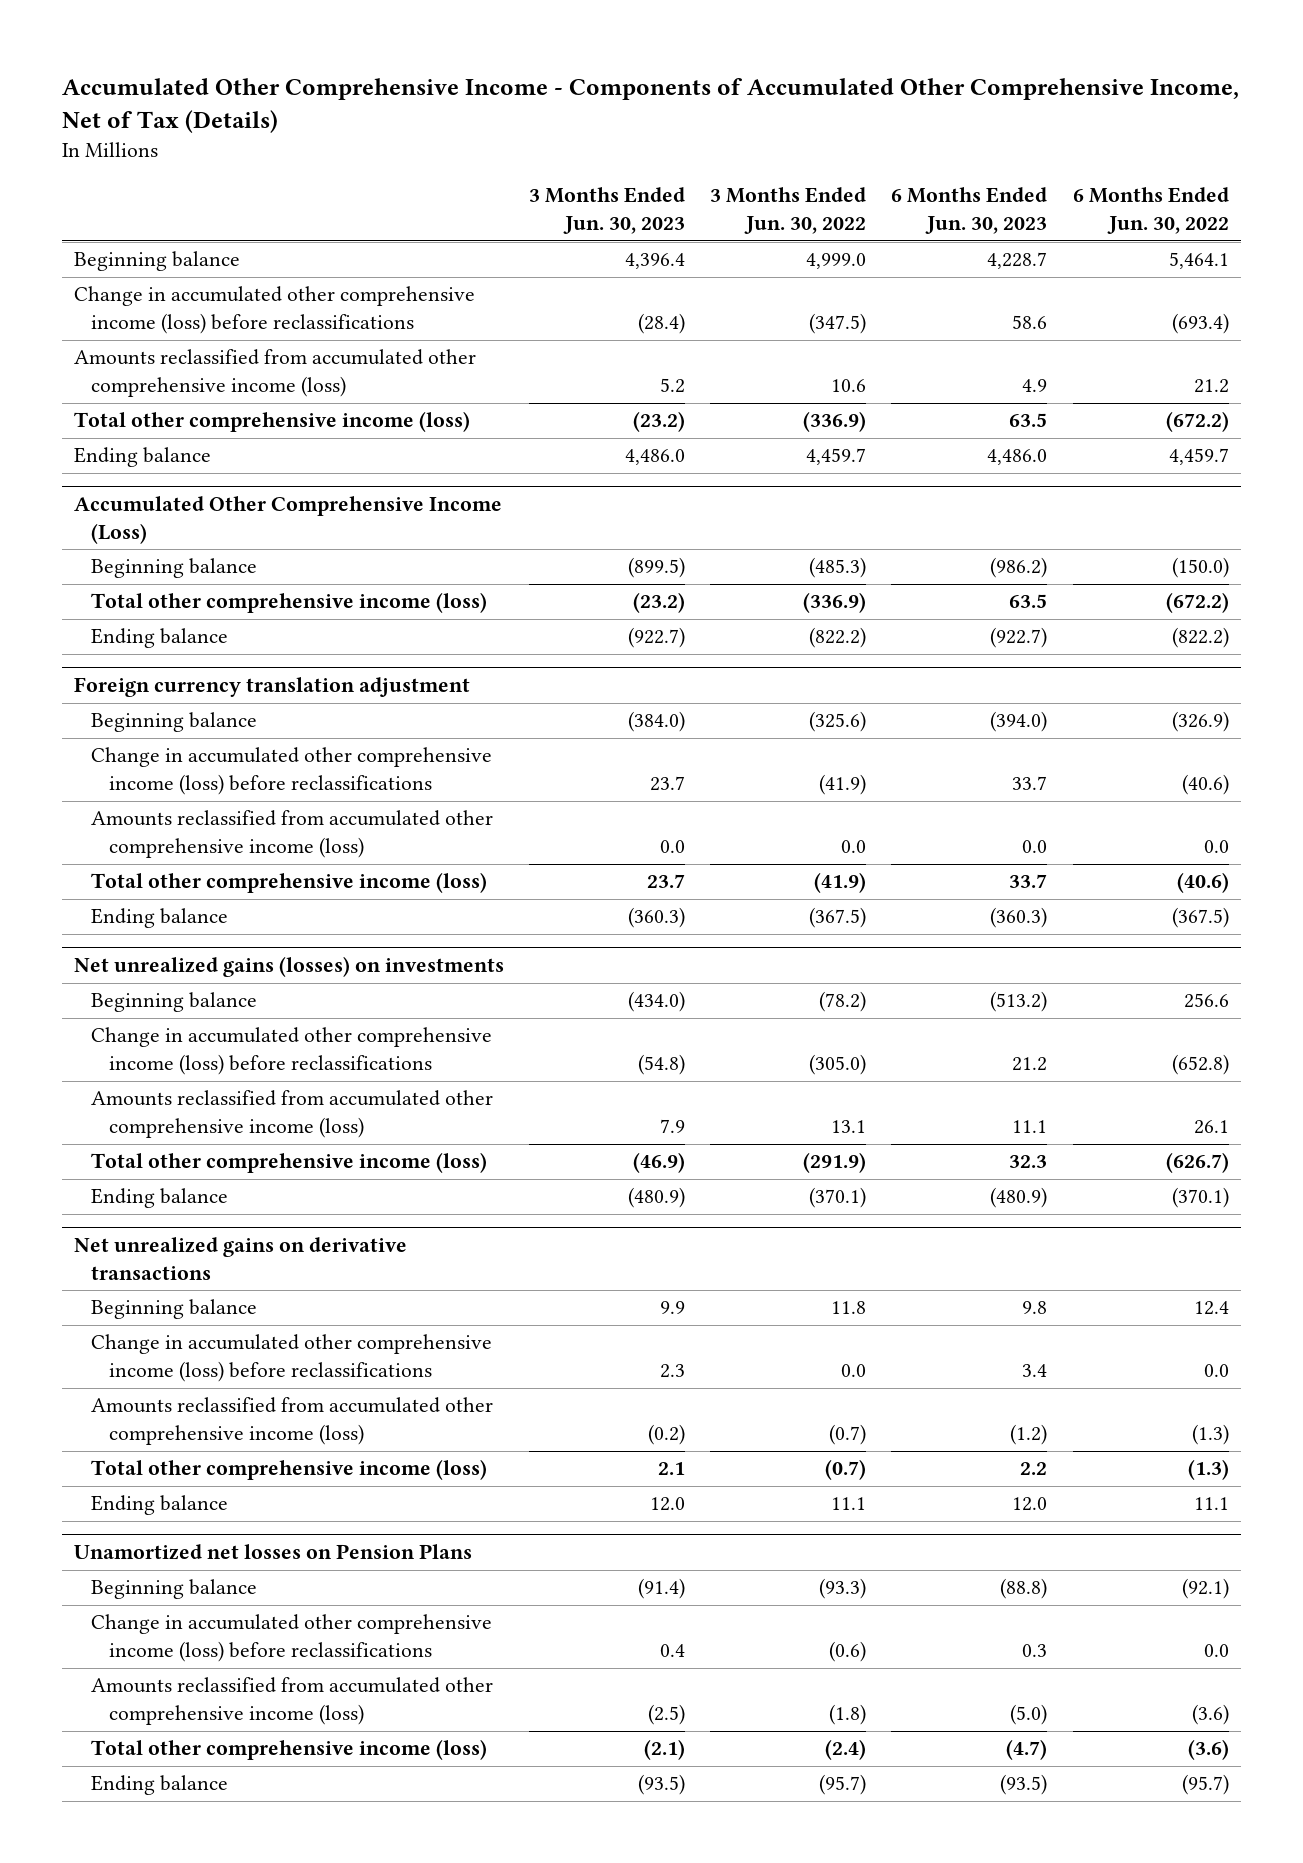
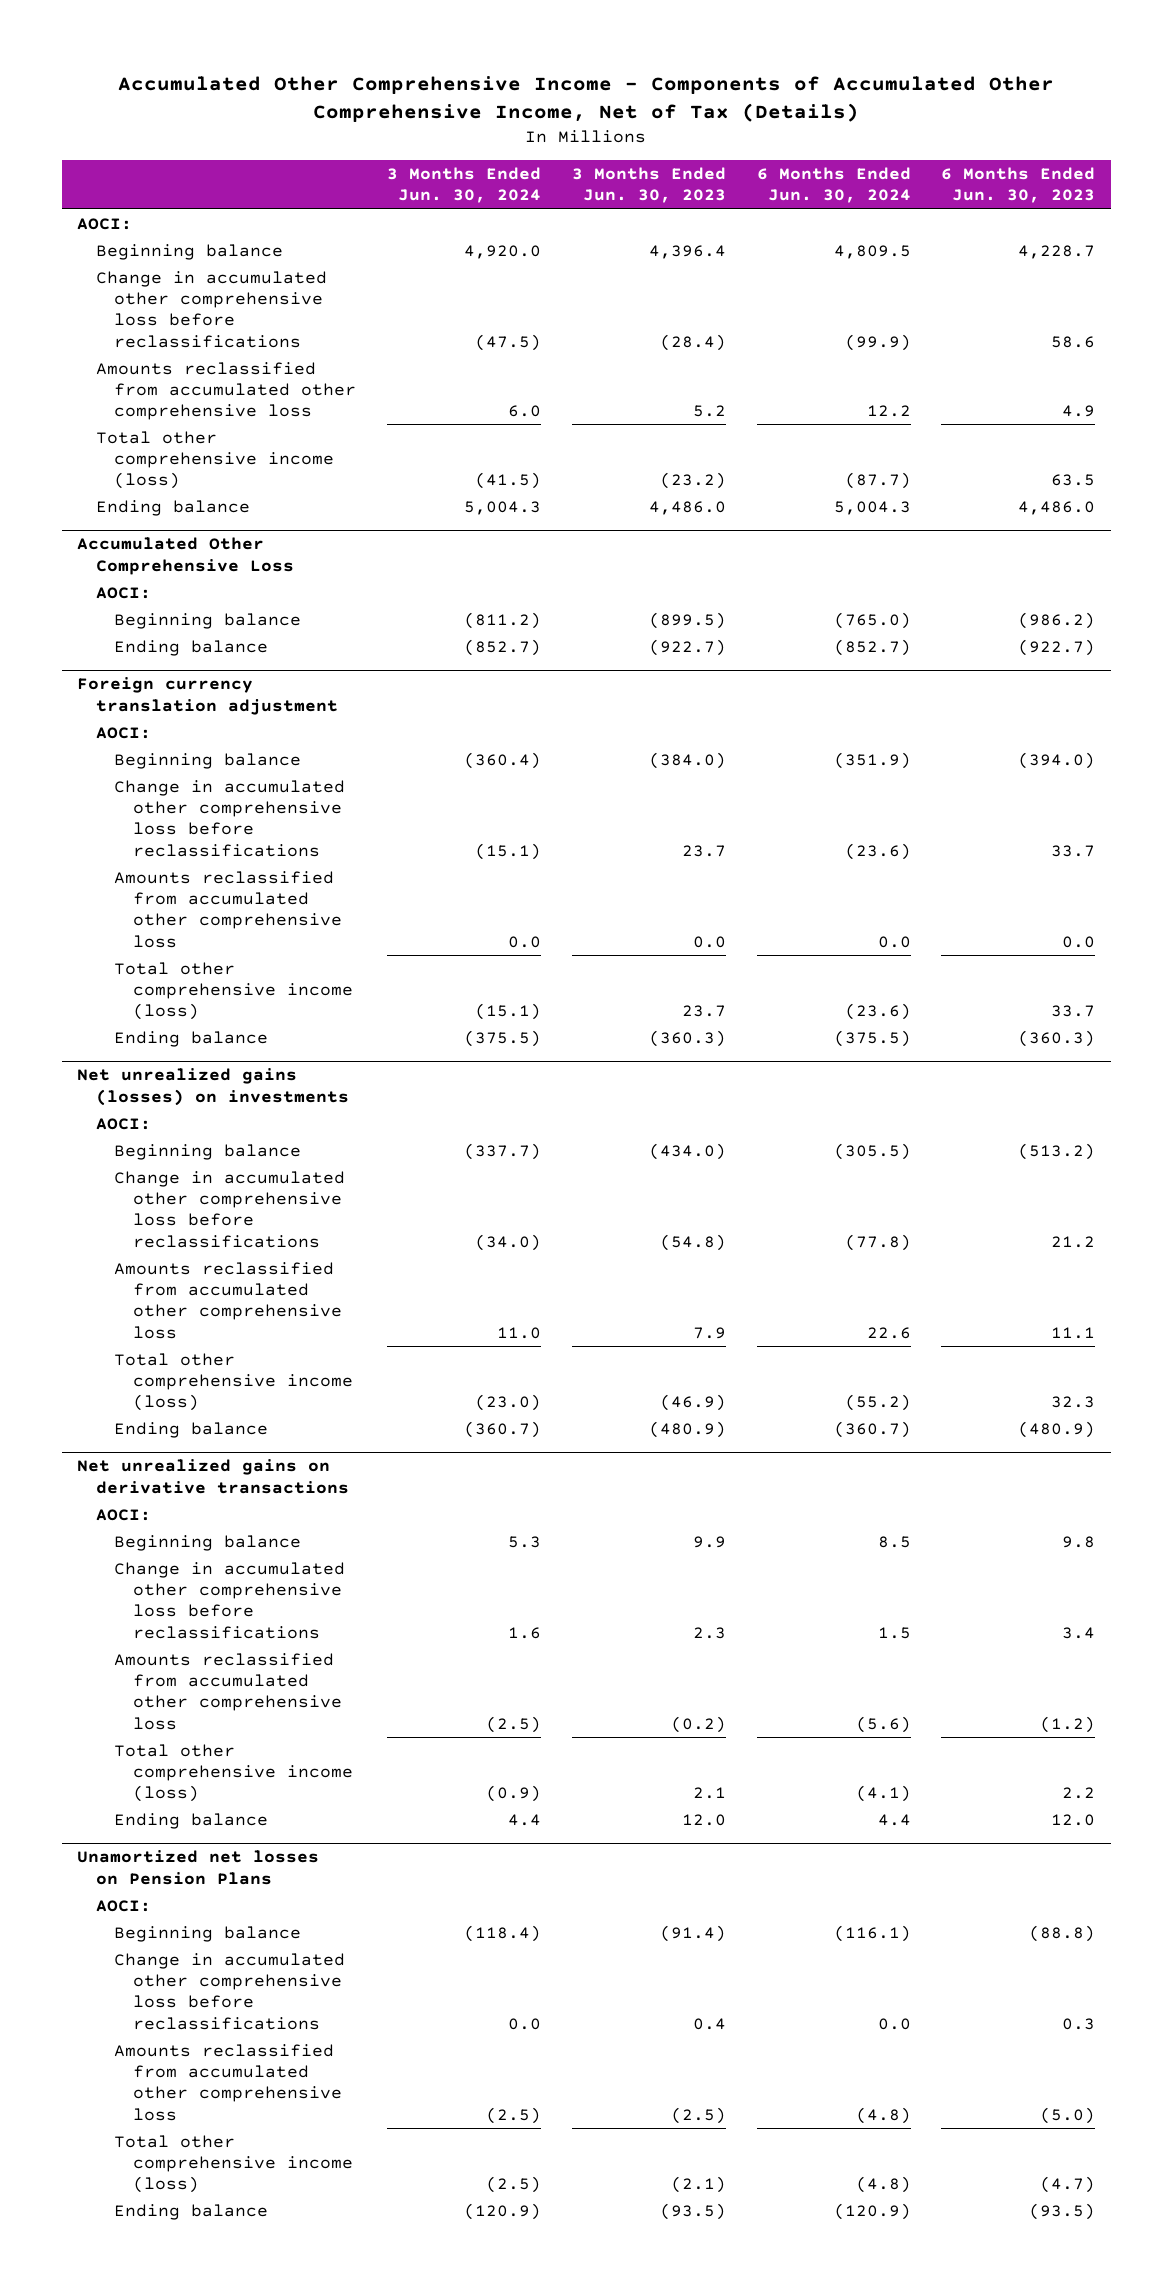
[710,187,867,234] 3 Months Ended Jun. 30, 2022 -> none
[1072,187,1229,234] 6 Months Ended Jun. 30, 2022 -> none
none -> [386,167,541,204] 3 Months Ended Jun. 30, 2024
none -> [756,167,911,204] 6 Months Ended Jun. 30, 2024
none -> [77,217,133,230] AOCI:
[74,286,476,334] Change in accumulated other comprehensive income (loss) before reclassifications -> [95,270,327,348] Change in accumulated other comprehensive loss before reclassifications
[74,349,477,397] Amounts reclassified from accumulated other comprehensive income (loss) -> [95,361,357,421] Amounts reclassified from accumulated other comprehensive loss
[74,496,503,544] Accumulated Other Comprehensive Income (Loss) -> [77,537,294,575] Accumulated Other Comprehensive Loss
none -> [95,586,151,599] AOCI:
[91,592,488,614] Total other comprehensive income (loss) -> none
none -> [95,726,151,739] AOCI:
[91,747,493,795] Change in accumulated other comprehensive income (loss) before reclassifications -> [114,779,346,857] Change in accumulated other comprehensive loss before reclassifications
[91,810,494,858] Amounts reclassified from accumulated other comprehensive income (loss) -> [114,870,342,948] Amounts reclassified from accumulated other comprehensive loss
none -> [95,1117,151,1130] AOCI:
[91,1027,493,1075] Change in accumulated other comprehensive income (loss) before reclassifications -> [114,1170,346,1248] Change in accumulated other comprehensive loss before reclassifications
[91,1090,494,1138] Amounts reclassified from accumulated other comprehensive income (loss) -> [114,1261,342,1339] Amounts reclassified from accumulated other comprehensive loss
none -> [95,1508,151,1521] AOCI:
[91,1334,493,1382] Change in accumulated other comprehensive income (loss) before reclassifications -> [114,1561,346,1639] Change in accumulated other comprehensive loss before reclassifications
[91,1397,494,1445] Amounts reclassified from accumulated other comprehensive income (loss) -> [114,1652,342,1730] Amounts reclassified from accumulated other comprehensive loss
none -> [95,1899,151,1912] AOCI:
[91,1614,493,1662] Change in accumulated other comprehensive income (loss) before reclassifications -> [114,1952,346,2030] Change in accumulated other comprehensive loss before reclassifications
[91,1677,494,1725] Amounts reclassified from accumulated other comprehensive income (loss) -> [114,2043,342,2121] Amounts reclassified from accumulated other comprehensive loss

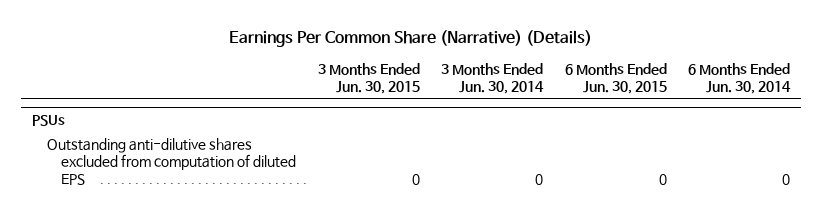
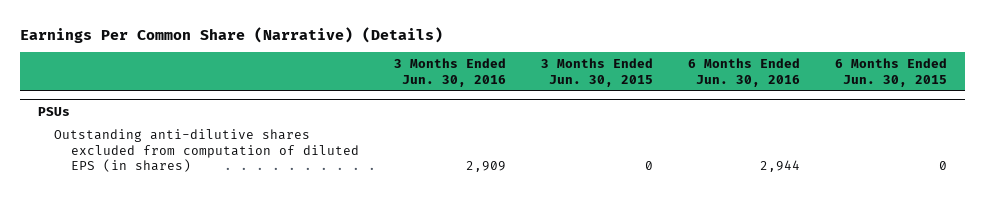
[441,63,545,95] 3 Months Ended Jun. 30, 2014 -> none
[688,63,792,95] 6 Months Ended Jun. 30, 2014 -> none
none -> [393,57,506,87] 3 Months Ended Jun. 30, 2016
none -> [687,57,800,87] 6 Months Ended Jun. 30, 2016
[46,137,297,185] Outstanding anti-dilutive shares excluded from computation of diluted EPS -> [54,128,359,173] Outstanding anti-dilutive shares excluded from computation of diluted EPS (in shares)

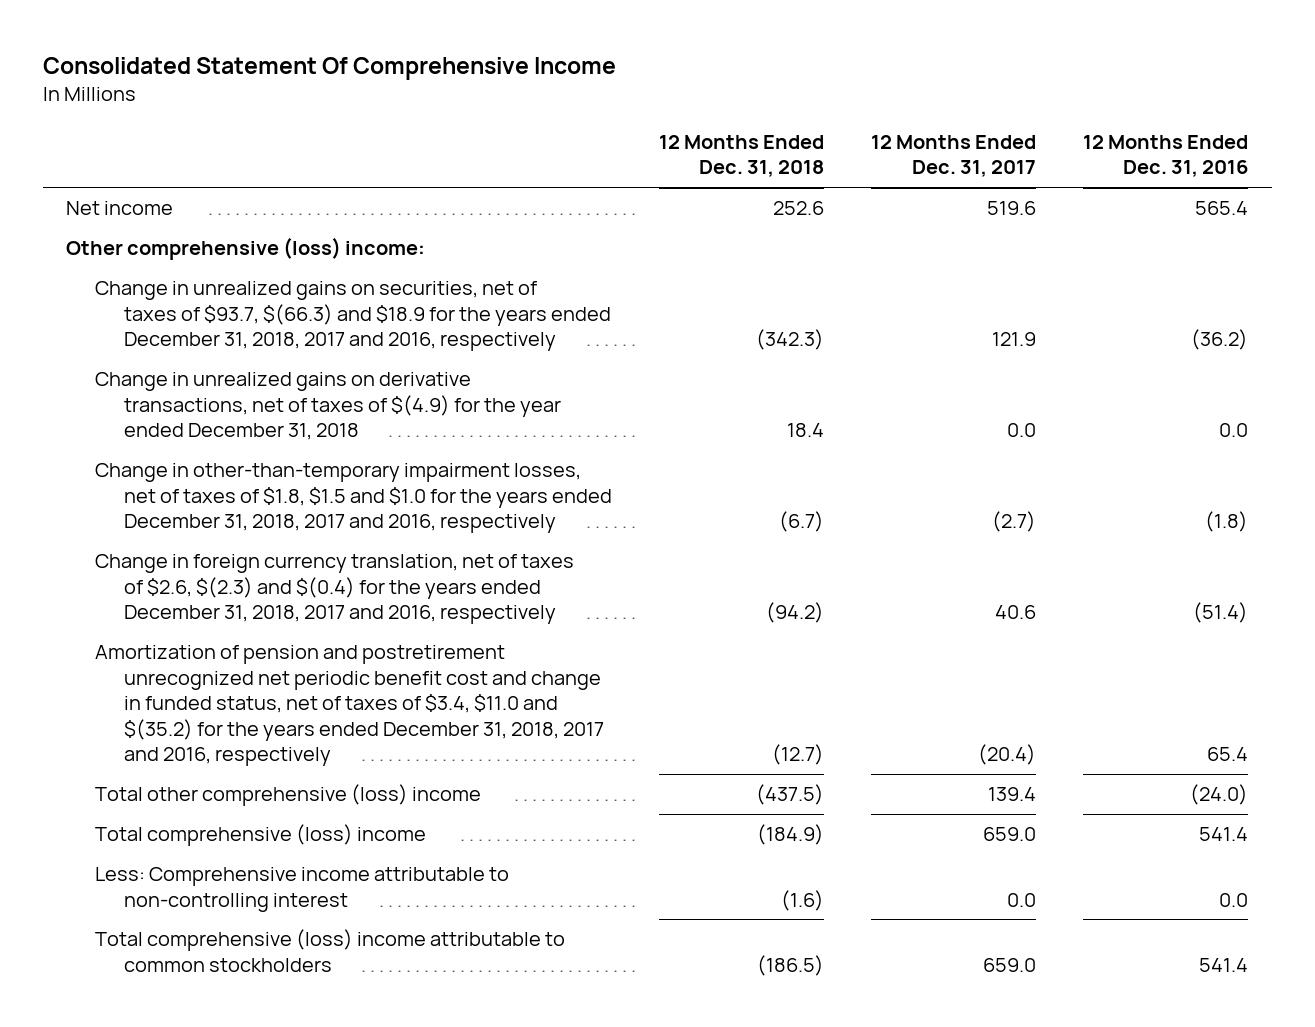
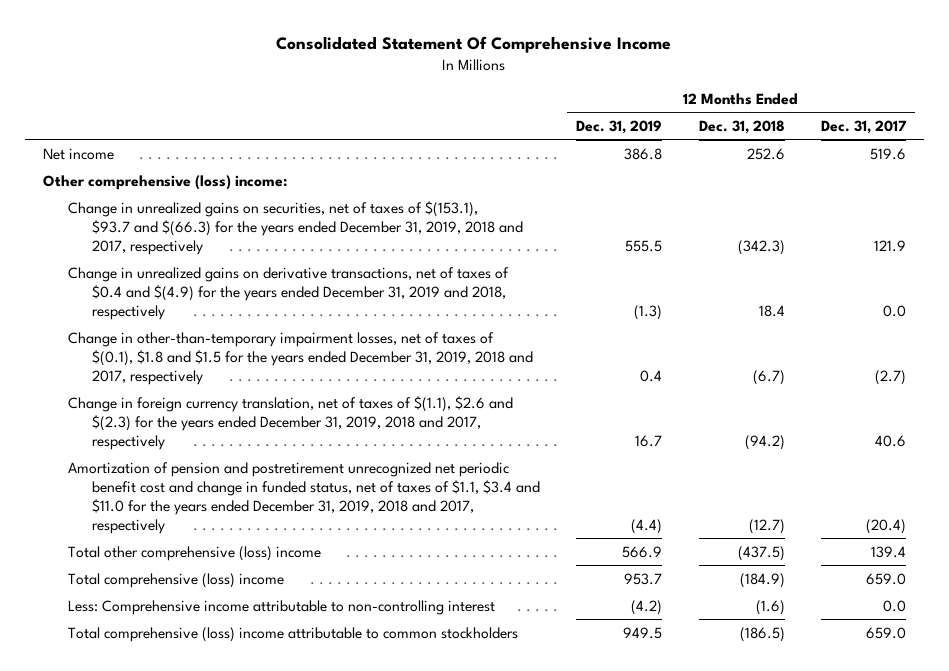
[1083,135,1249,178] 12 Months Ended Dec. 31, 2016 -> none
none -> [576,119,663,134] Dec. 31, 2019
[95,281,612,352] Change in unrealized gains on securities, net of taxes of $93.7, $(66.3) and $18.9 for the years ended December 31, 2018, 2017 and 2016, respectively -> [67,200,524,255] Change in unrealized gains on securities, net of taxes of $(153.1), $93.7 and $(66.3) for the years ended December 31, 2019, 2018 and 2017, respectively
[95,372,562,441] Change in unrealized gains on derivative transactions, net of taxes of $(4.9) for the year ended December 31, 2018 -> [67,266,509,320] Change in unrealized gains on derivative transactions, net of taxes of $0.4 and $(4.9) for the years ended December 31, 2019 and 2018, respectively
[95,463,613,534] Change in other-than-temporary impairment losses, net of taxes of $1.8, $1.5 and $1.0 for the years ended December 31, 2018, 2017 and 2016, respectively -> [67,331,534,385] Change in other-than-temporary impairment losses, net of taxes of $(0.1), $1.8 and $1.5 for the years ended December 31, 2019, 2018 and 2017, respectively
[95,554,575,625] Change in foreign currency translation, net of taxes of $2.6, $(2.3) and $(0.4) for the years ended December 31, 2018, 2017 and 2016, respectively -> [67,395,513,450] Change in foreign currency translation, net of taxes of $(1.1), $2.6 and $(2.3) for the years ended December 31, 2019, 2018 and 2017, respectively
[95,645,605,767] Amortization of pension and postretirement unrecognized net periodic benefit cost and change in funded status, net of taxes of $3.4, $11.0 and $(35.2) for the years ended December 31, 2018, 2017 and 2016, respectively -> [67,461,541,534] Amortization of pension and postretirement unrecognized net periodic benefit cost and change in funded status, net of taxes of $1.1, $3.4 and $11.0 for the years ended December 31, 2019, 2018 and 2017, respectively

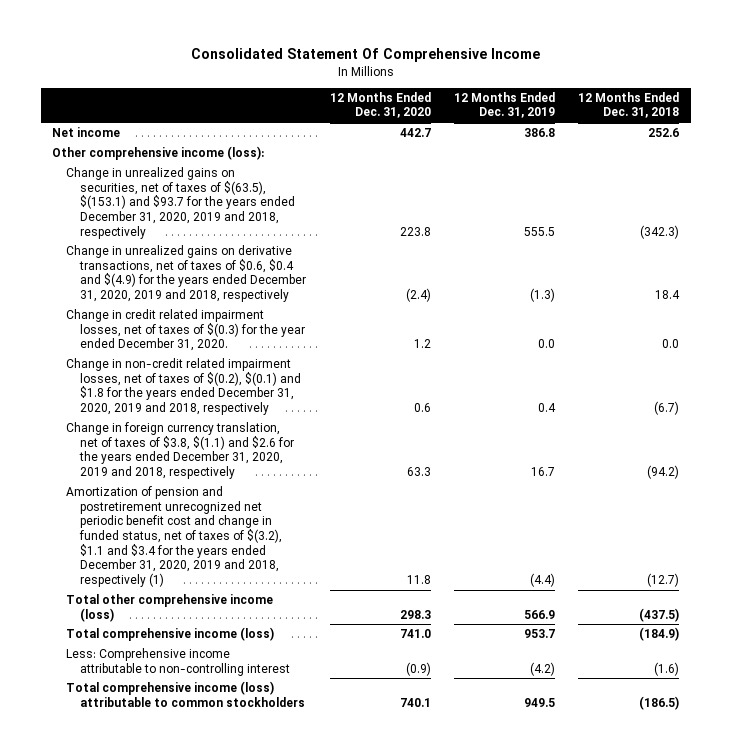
[820,119,907,134] Dec. 31, 2017 -> none
none -> [329,91,431,119] 12 Months Ended Dec. 31, 2020
[43,174,288,190] Other comprehensive (loss) income: -> [52,146,265,161] Other comprehensive income (loss):
[67,200,524,255] Change in unrealized gains on securities, net of taxes of $(153.1), $93.7 and $(66.3) for the years ended December 31, 2019, 2018 and 2017, respectively -> [66,167,296,239] Change in unrealized gains on securities, net of taxes of $(63.5), $(153.1) and $93.7 for the years ended December 31, 2020, 2019 and 2018, respectively
[67,266,509,320] Change in unrealized gains on derivative transactions, net of taxes of $0.4 and $(4.9) for the years ended December 31, 2019 and 2018, respectively -> [66,245,307,303] Change in unrealized gains on derivative transactions, net of taxes of $0.6, $0.4 and $(4.9) for the years ended December 31, 2020, 2019 and 2018, respectively
none -> [66,309,306,352] Change in credit related impairment losses, net of taxes of $(0.3) for the year ended December 31, 2020.
[67,331,534,385] Change in other-than-temporary impairment losses, net of taxes of $(0.1), $1.8 and $1.5 for the years ended December 31, 2019, 2018 and 2017, respectively -> [66,358,302,416] Change in non-credit related impairment losses, net of taxes of $(0.2), $(0.1) and $1.8 for the years ended December 31, 2020, 2019 and 2018, respectively
[67,395,513,450] Change in foreign currency translation, net of taxes of $(1.1), $2.6 and $(2.3) for the years ended December 31, 2019, 2018 and 2017, respectively -> [66,422,295,480] Change in foreign currency translation, net of taxes of $3.8, $(1.1) and $2.6 for the years ended December 31, 2020, 2019 and 2018, respectively
[67,461,541,534] Amortization of pension and postretirement unrecognized net periodic benefit cost and change in funded status, net of taxes of $1.1, $3.4 and $11.0 for the years ended December 31, 2019, 2018 and 2017, respectively -> [66,486,283,588] Amortization of pension and postretirement unrecognized net periodic benefit cost and change in funded status, net of taxes of $(3.2), $1.1 and $3.4 for the years ended December 31, 2020, 2019 and 2018, respectively (1)
[67,545,321,561] Total other comprehensive (loss) income -> [66,594,274,622] Total other comprehensive income (loss)
[67,572,284,588] Total comprehensive (loss) income -> [66,627,275,642] Total comprehensive income (loss)
[67,626,518,642] Total comprehensive (loss) income attributable to common stockholders -> [66,681,306,707] Total comprehensive income (loss) attributable to common stockholders

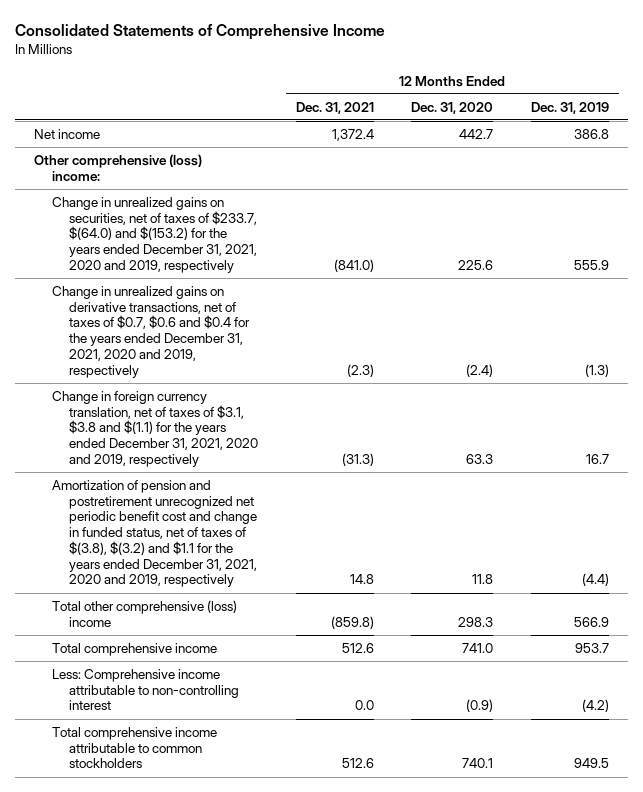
[190,48,540,63] Consolidated Statement Of Comprehensive Income -> [15,24,386,41] Consolidated Statements of Comprehensive Income
[578,91,680,119] 12 Months Ended Dec. 31, 2018 -> none
none -> [295,101,374,114] Dec. 31, 2021
[66,309,306,352] Change in credit related impairment losses, net of taxes of $(0.3) for the year ended December 31, 2020. -> none
[66,358,302,416] Change in non-credit related impairment losses, net of taxes of $(0.2), $(0.1) and $1.8 for the years ended December 31, 2020, 2019 and 2018, respectively -> none
[52,146,265,161] Other comprehensive income (loss): -> [34,153,203,181] Other comprehensive (loss) income:
[66,167,296,239] Change in unrealized gains on securities, net of taxes of $(63.5), $(153.1) and $93.7 for the years ended December 31, 2020, 2019 and 2018, respectively -> [51,196,257,273] Change in unrealized gains on securities, net of taxes of $233.7, $(64.0) and $(153.2) for the years ended December 31, 2021, 2020 and 2019, respectively
[399,226,431,236] 223.8 -> [458,259,494,270] 225.6
[523,226,555,236] 555.5 -> [574,259,610,270] 555.9
[66,245,307,303] Change in unrealized gains on derivative transactions, net of taxes of $0.6, $0.4 and $(4.9) for the years ended December 31, 2020, 2019 and 2018, respectively -> [51,285,250,378] Change in unrealized gains on derivative transactions, net of taxes of $0.7, $0.6 and $0.4 for the years ended December 31, 2021, 2020 and 2019, respectively
[66,422,295,480] Change in foreign currency translation, net of taxes of $3.8, $(1.1) and $2.6 for the years ended December 31, 2020, 2019 and 2018, respectively -> [51,390,258,467] Change in foreign currency translation, net of taxes of $3.1, $3.8 and $(1.1) for the years ended December 31, 2021, 2020 and 2019, respectively
[66,486,283,588] Amortization of pension and postretirement unrecognized net periodic benefit cost and change in funded status, net of taxes of $(3.2), $1.1 and $3.4 for the years ended December 31, 2020, 2019 and 2018, respectively (1) -> [51,479,257,588] Amortization of pension and postretirement unrecognized net periodic benefit cost and change in funded status, net of taxes of $(3.8), $(3.2) and $1.1 for the years ended December 31, 2021, 2020 and 2019, respectively
[66,594,274,622] Total other comprehensive income (loss) -> [51,599,237,627] Total other comprehensive (loss) income
[66,627,275,642] Total comprehensive income (loss) -> [51,642,217,656] Total comprehensive income
[66,681,306,707] Total comprehensive income (loss) attributable to common stockholders -> [51,726,217,769] Total comprehensive income attributable to common stockholders

